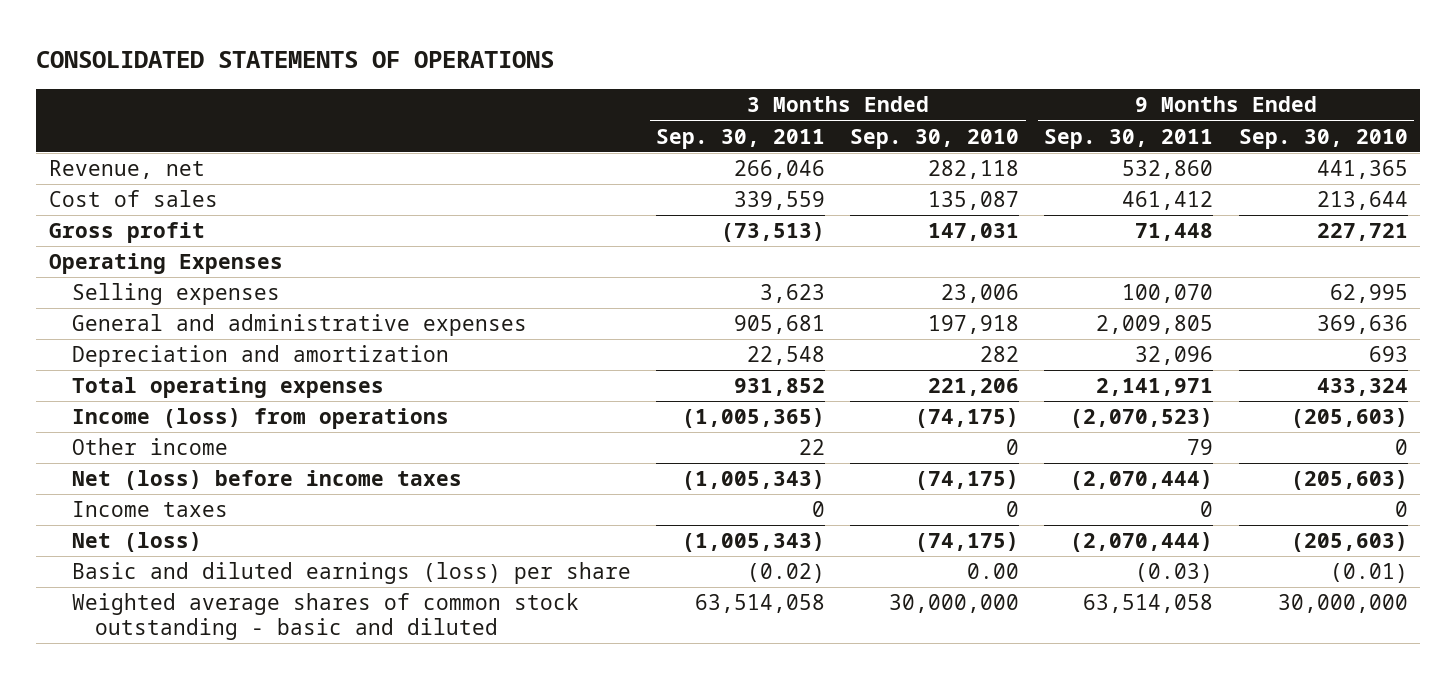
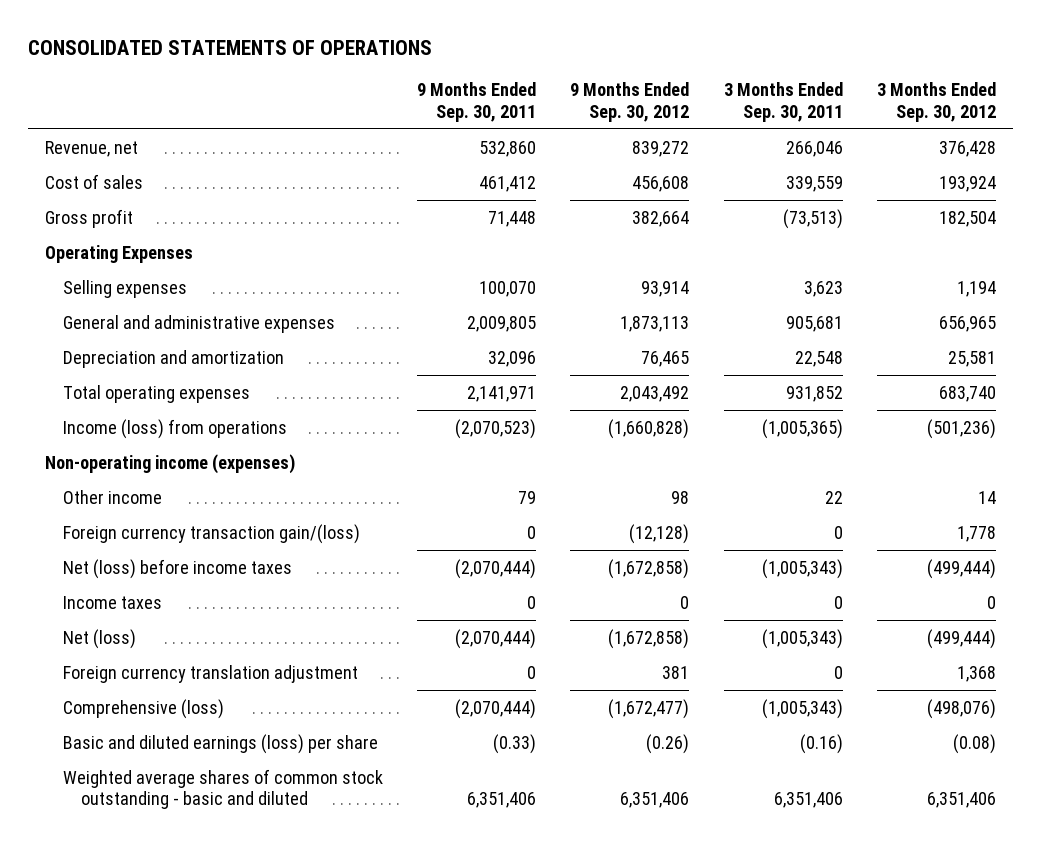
[850,128,1020,149] Sep. 30, 2010 -> none
[1238,128,1408,149] Sep. 30, 2010 -> none
none -> [570,82,690,122] 9 Months Ended Sep. 30, 2012
none -> [876,82,996,122] 3 Months Ended Sep. 30, 2012
none -> [44,453,295,474] Non-operating income (expenses)
none -> [62,523,360,544] Foreign currency transaction gain/(loss)
none -> [62,664,358,683] Foreign currency translation adjustment
none -> [62,698,224,719] Comprehensive (loss)
[747,563,826,584] (0.02) -> [799,733,843,754] (0.16)
[1135,563,1214,584] (0.03) -> [493,733,537,754] (0.33)
[695,594,826,614] 63,514,058 -> [773,792,843,809] 6,351,406
[1083,594,1214,614] 63,514,058 -> [467,792,537,809] 6,351,406

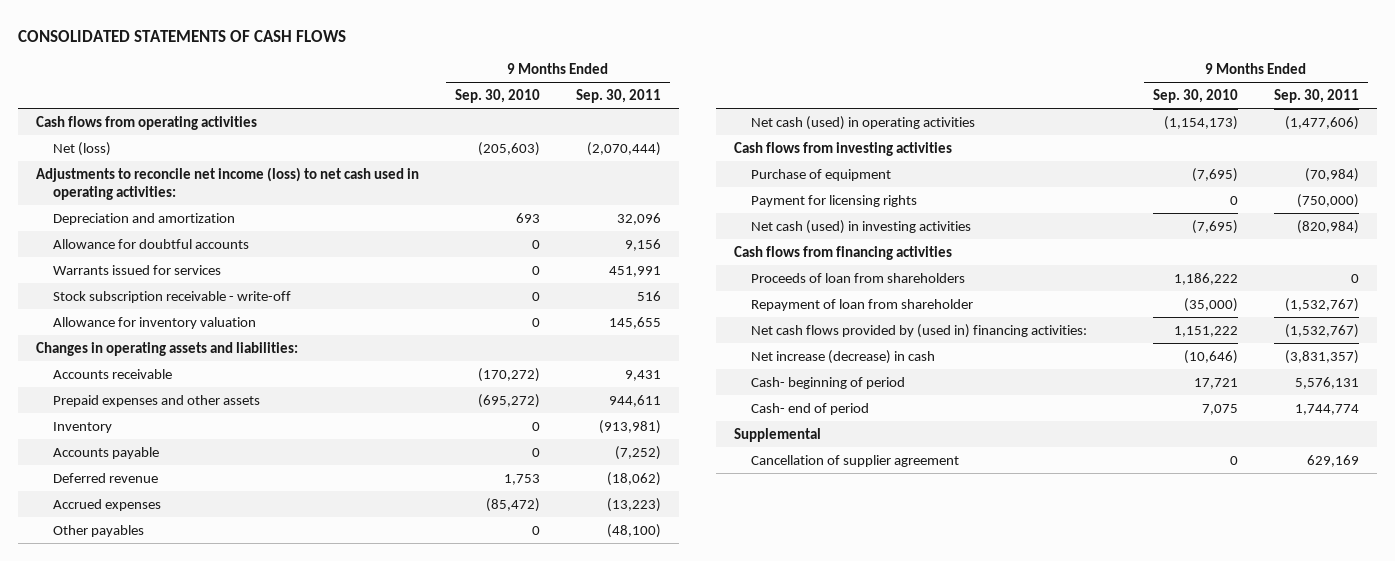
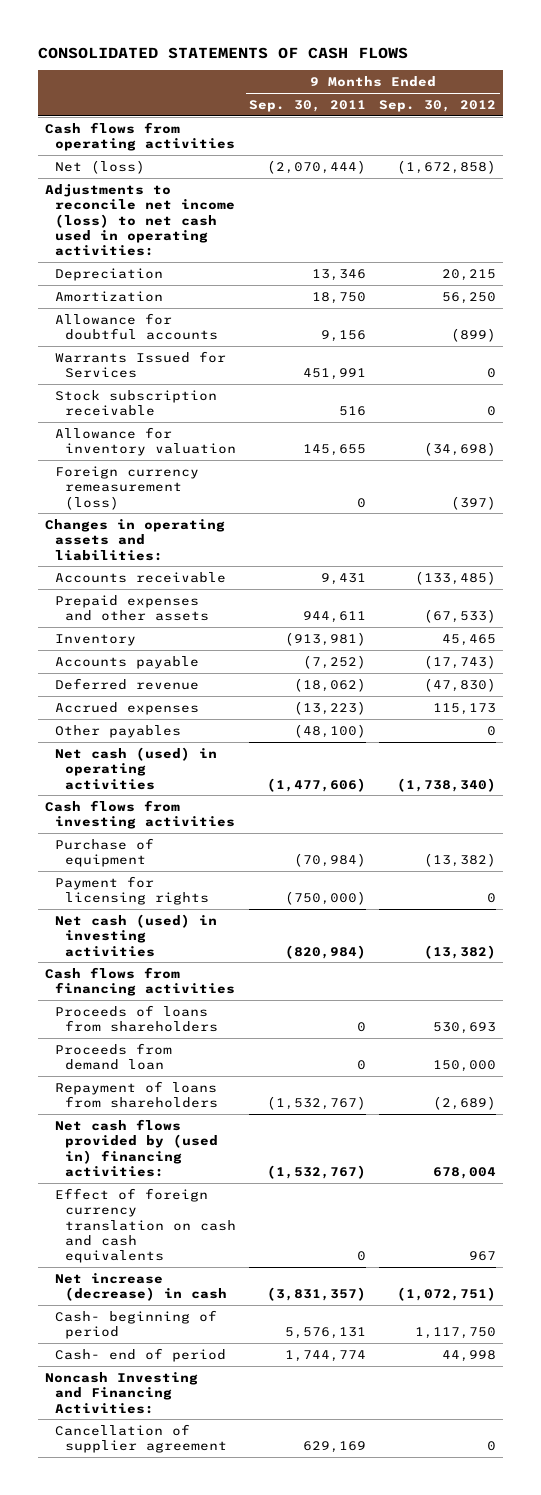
[455,89,541,104] Sep. 30, 2010 -> none
none -> [379,99,497,112] Sep. 30, 2012
[52,212,235,225] Depreciation and amortization -> none
none -> [54,267,163,281] Depreciation
none -> [54,290,163,302] Amortization
[52,264,221,275] Warrants issued for services -> [54,350,226,379] Warrants Issued for Services
[52,290,291,303] Stock subscription receivable - write-off -> [54,389,217,417] Stock subscription receivable
none -> [54,465,199,510] Foreign currency remeasurement (loss)
[750,272,965,283] Proceeds of loan from shareholders -> [54,1004,219,1033] Proceeds of loans from shareholders
none -> [54,1042,172,1071] Proceeds from demand loan
[750,298,973,311] Repayment of loan from shareholder -> [54,1080,219,1109] Repayment of loans from shareholders
none -> [54,1187,237,1264] Effect of foreign currency translation on cash and cash equivalents
[734,427,822,442] Supplemental -> [44,1371,198,1414] Noncash Investing and Financing Activities:

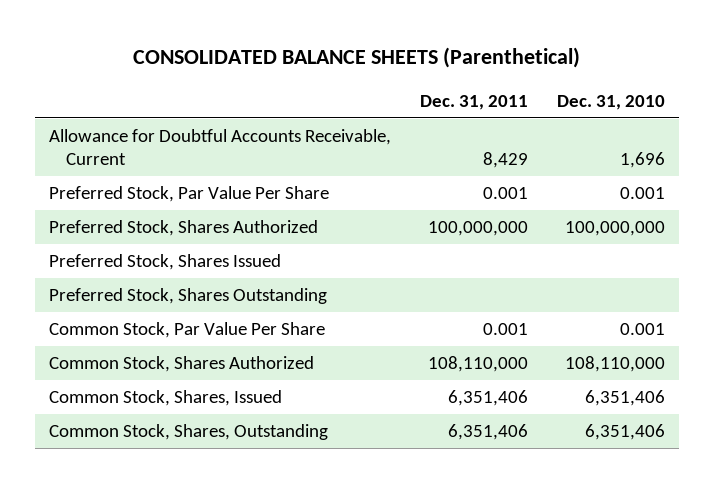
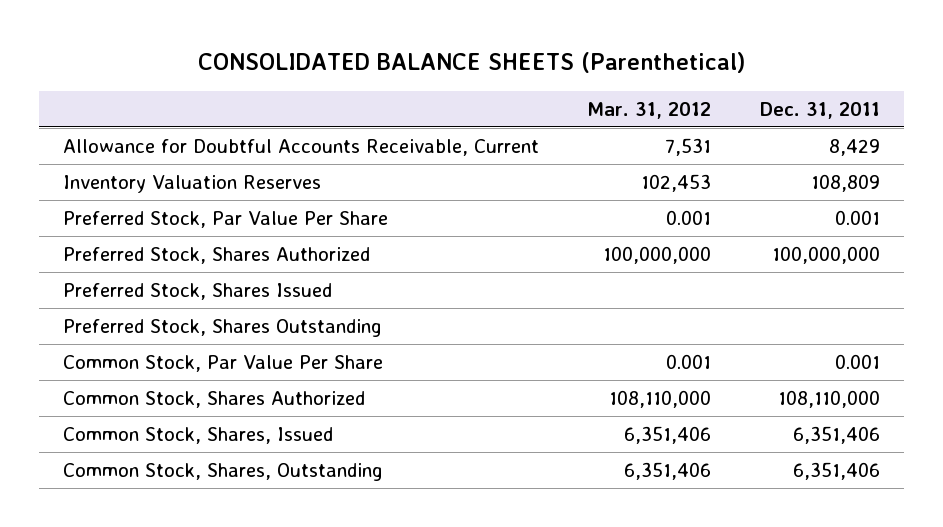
[556,94,665,110] Dec. 31, 2010 -> none
none -> [587,101,712,119] Mar. 31, 2012
none -> [62,174,321,193] Inventory Valuation Reserves

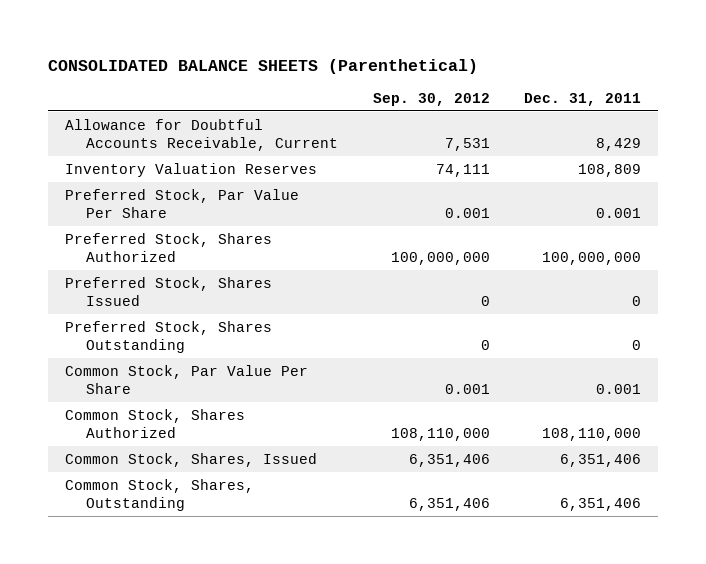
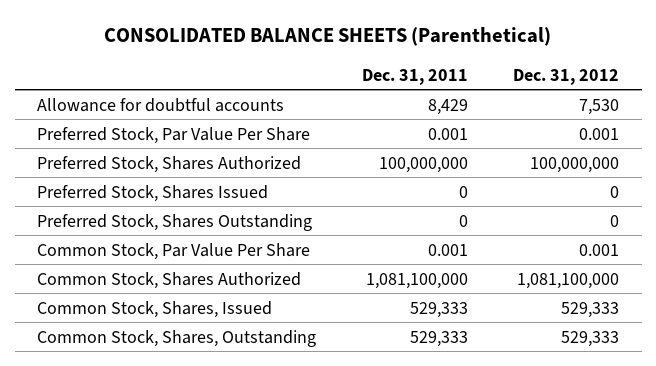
[372,92,490,106] Sep. 30, 2012 -> none
none -> [513,68,620,85] Dec. 31, 2012
[65,162,318,177] Inventory Valuation Reserves -> none
[65,118,339,151] Allowance for Doubtful Accounts Receivable, Current -> [37,97,285,112] Allowance for doubtful accounts
[542,427,642,441] 108,110,000 -> [365,272,468,289] 1,081,100,000
[560,453,642,467] 6,351,406 -> [409,301,468,318] 529,333
[560,497,642,511] 6,351,406 -> [409,330,468,347] 529,333

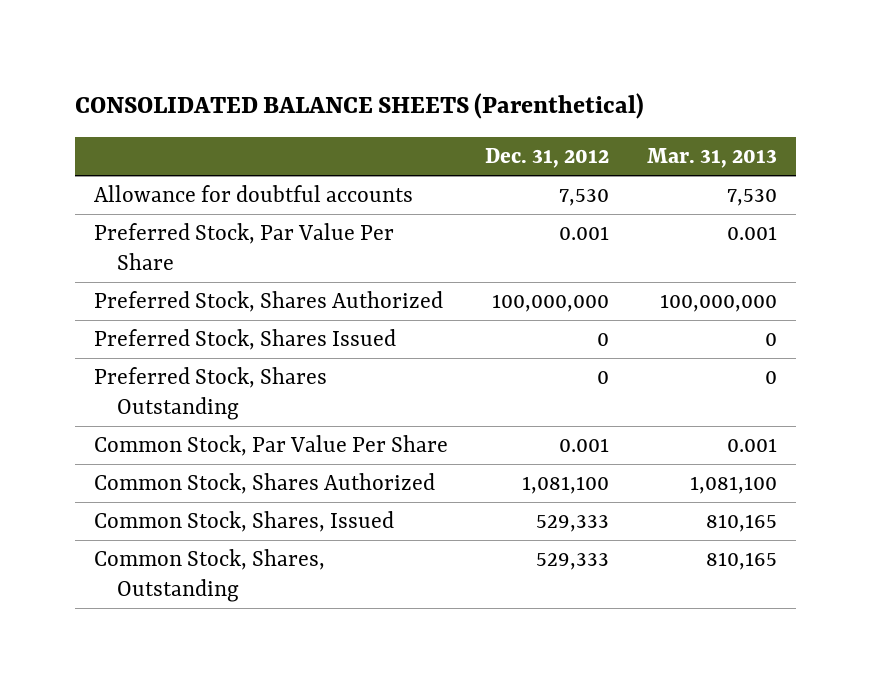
[361,68,468,85] Dec. 31, 2011 -> none
none -> [647,148,778,169] Mar. 31, 2013
[517,272,620,289] 1,081,100,000 -> [522,476,610,495] 1,081,100

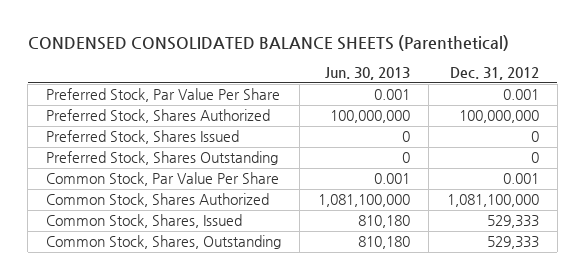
[74,92,644,119] CONSOLIDATED BALANCE SHEETS (Parenthetical) -> [27,35,509,52] CONDENSED CONSOLIDATED BALANCE SHEETS (Parenthetical)
[647,148,778,169] Mar. 31, 2013 -> none
none -> [325,66,411,80] Jun. 30, 2013
[93,185,413,203] Allowance for doubtful accounts -> none
[522,476,610,495] 1,081,100 -> [446,194,539,208] 1,081,100,000

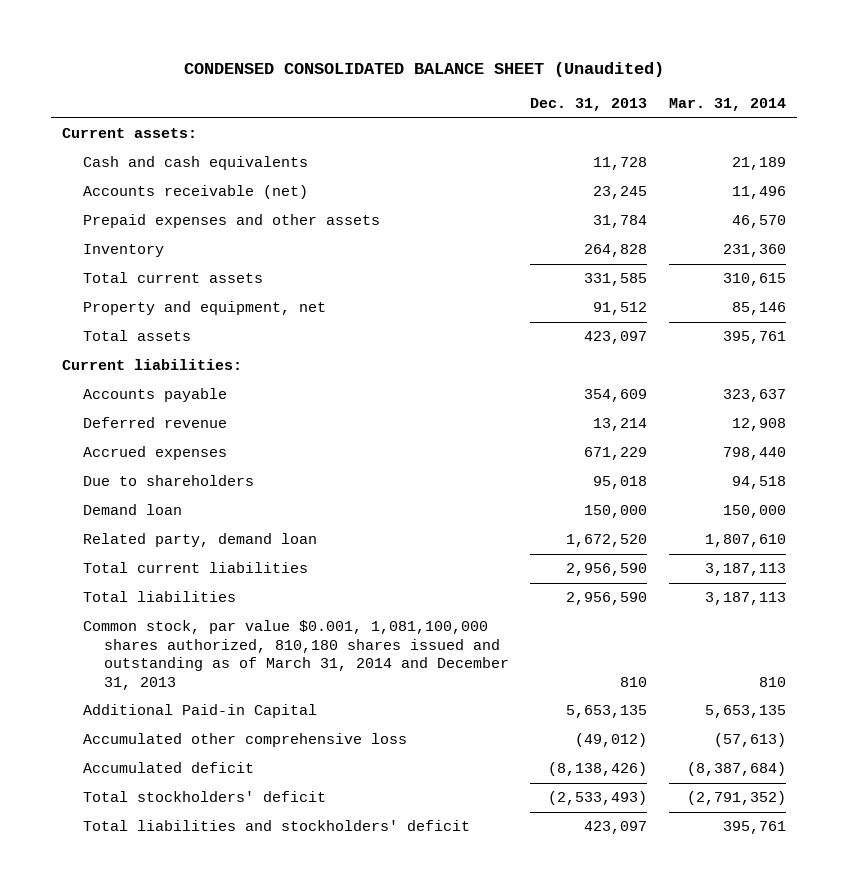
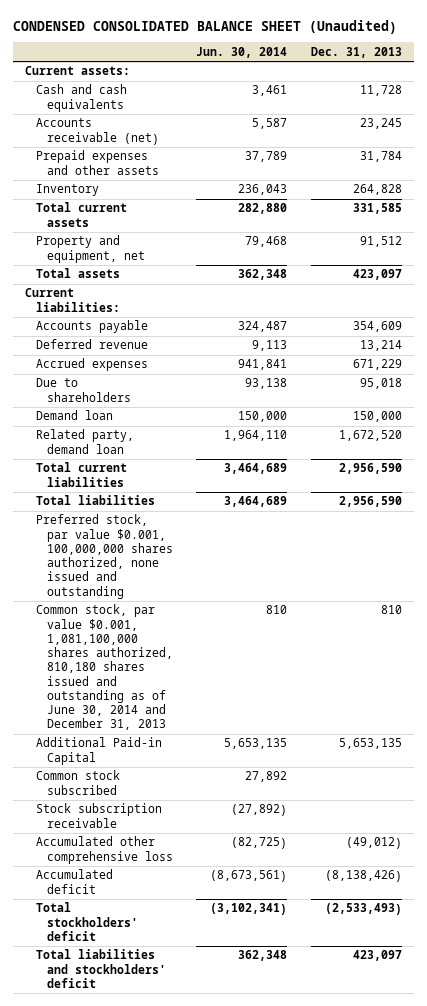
[669,98,787,112] Mar. 31, 2014 -> none
none -> [196,46,288,58] Jun. 30, 2014
none -> [35,514,173,599] Preferred stock, par value $0.001, 100,000,000 shares authorized, none issued and outstanding
[82,620,509,691] Common stock, par value $0.001, 1,081,100,000 shares authorized, 810,180 shares issued and outstanding as of March 31, 2014 and December 31, 2013 -> [35,604,173,731] Common stock, par value $0.001, 1,081,100,000 shares authorized, 810,180 shares issued and outstanding as of June 30, 2014 and December 31, 2013
none -> [35,770,120,795] Common stock subscribed
none -> [35,803,162,828] Stock subscription receivable

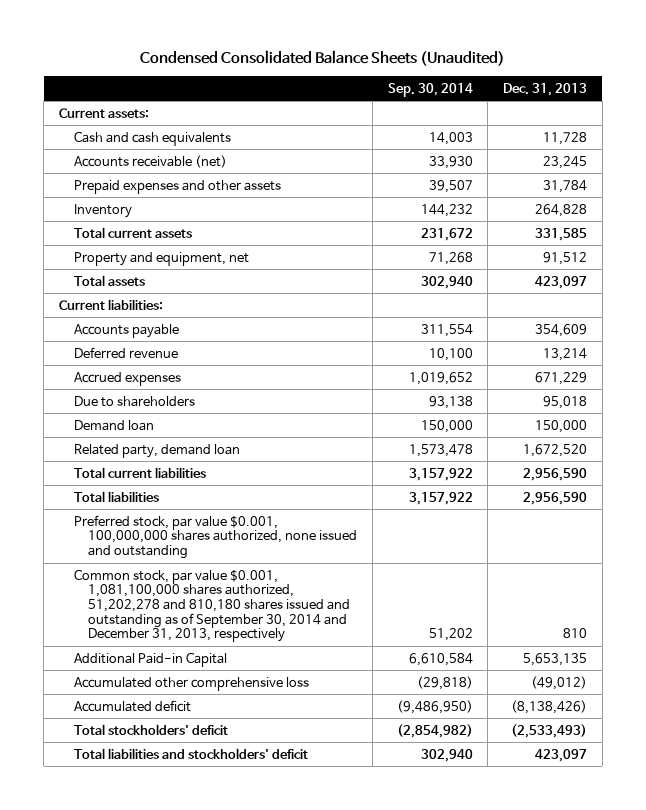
[13,20,398,35] CONDENSED CONSOLIDATED BALANCE SHEET (Unaudited) -> [140,50,506,67] Condensed Consolidated Balance Sheets (Unaudited)
[196,46,288,58] Jun. 30, 2014 -> none
none -> [387,82,473,97] Sep. 30, 2014
[35,604,173,731] Common stock, par value $0.001, 1,081,100,000 shares authorized, 810,180 shares issued and outstanding as of June 30, 2014 and December 31, 2013 -> [73,568,351,643] Common stock, par value $0.001, 1,081,100,000 shares authorized, 51,202,278 and 810,180 shares issued and outstanding as of September 30, 2014 and December 31, 2013, respectively
[35,770,120,795] Common stock subscribed -> none
[35,803,162,828] Stock subscription receivable -> none

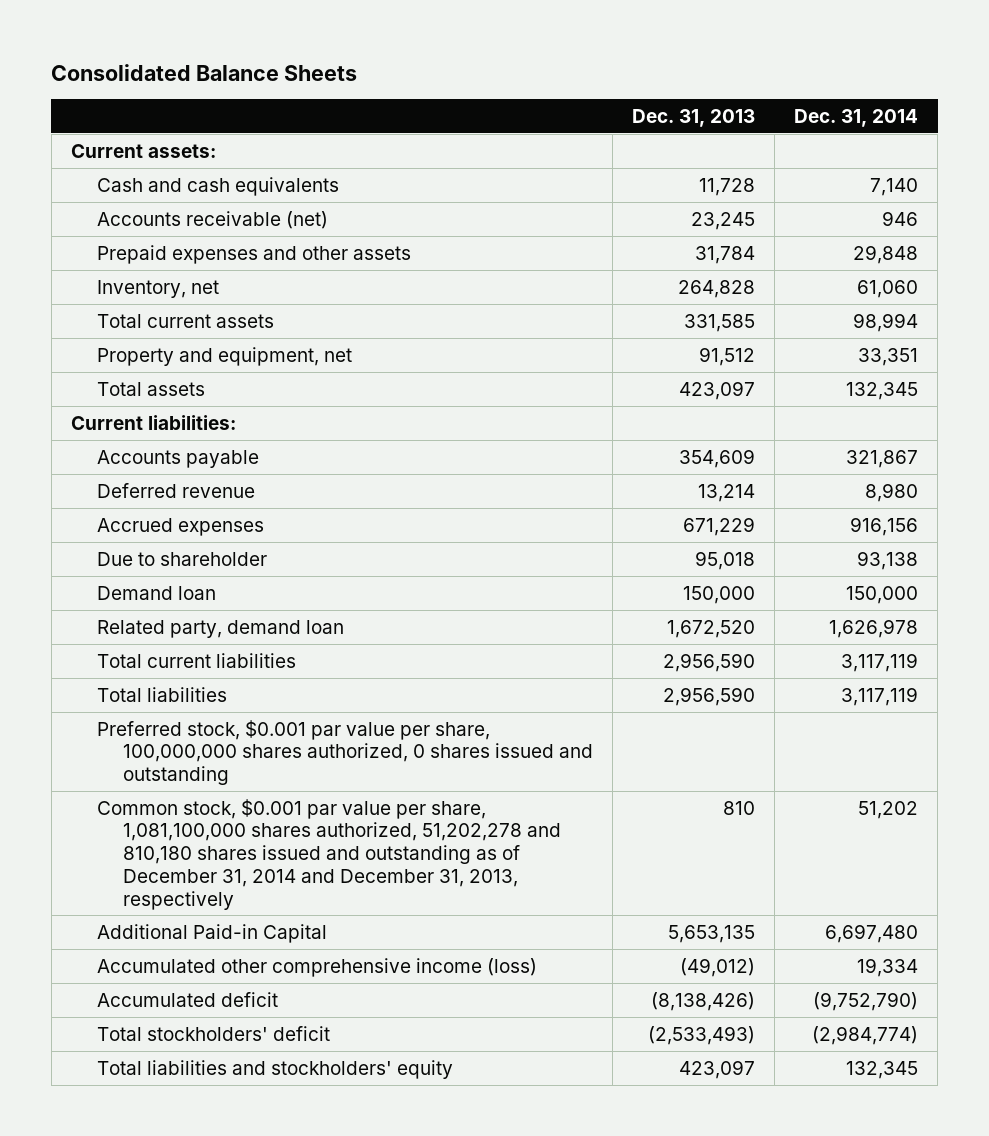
[140,50,506,67] Condensed Consolidated Balance Sheets (Unaudited) -> [51,63,358,81] Consolidated Balance Sheets
[387,82,473,97] Sep. 30, 2014 -> none
none -> [794,109,919,128] Dec. 31, 2014
[73,203,132,218] Inventory -> [96,279,219,298] Inventory, net
[73,395,195,407] Due to shareholders -> [96,551,267,566] Due to shareholder
[73,514,358,560] Preferred stock, par value $0.001, 100,000,000 shares authorized, none issued and outstanding -> [96,719,593,786] Preferred stock, $0.001 par value per share, 100,000,000 shares authorized, 0 shares issued and outstanding
[73,568,351,643] Common stock, par value $0.001, 1,081,100,000 shares authorized, 51,202,278 and 810,180 shares issued and outstanding as of September 30, 2014 and December 31, 2013, respectively -> [96,798,561,910] Common stock, $0.001 par value per share, 1,081,100,000 shares authorized, 51,202,278 and 810,180 shares issued and outstanding as of December 31, 2014 and December 31, 2013, respectively
[73,676,309,691] Accumulated other comprehensive loss -> [96,957,537,977] Accumulated other comprehensive income (loss)
[73,747,308,759] Total liabilities and stockholders' deficit -> [96,1059,453,1079] Total liabilities and stockholders' equity

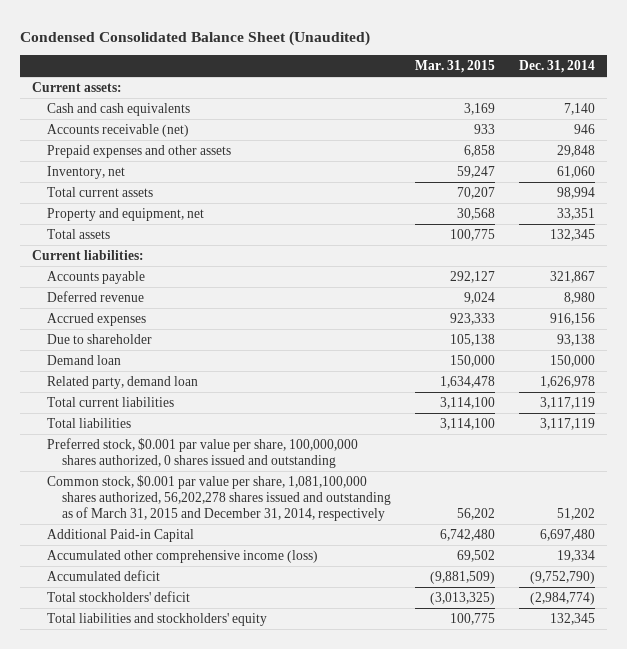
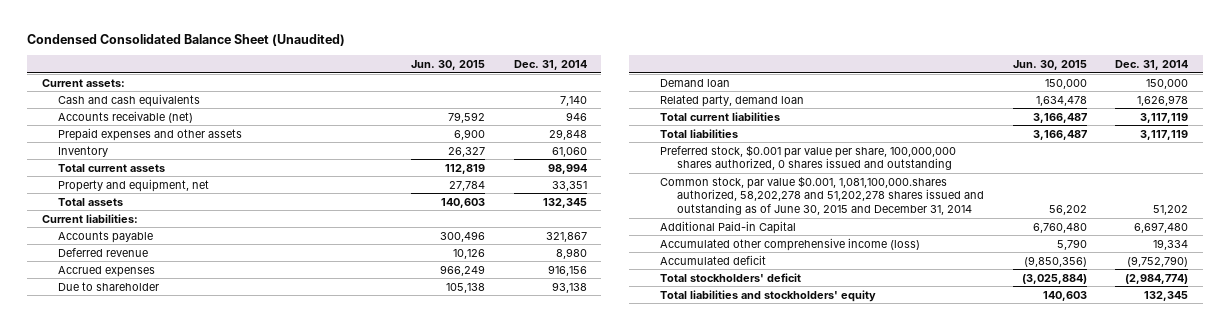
[414,60,495,74] Mar. 31, 2015 -> none
none -> [410,59,485,70] Jun. 30, 2015
[47,165,126,179] Inventory, net -> [58,145,109,157] Inventory
[47,474,391,522] Common stock, $0.001 par value per share, 1,081,100,000 shares authorized, 56,202,278 shares issued and outstanding as of March 31, 2015 and December 31, 2014, respectively -> [659,175,984,216] Common stock, par value $0.001, 1,081,100,000.shares authorized, 58,202,278 and 51,202,278 shares issued and outstanding as of June 30, 2015 and December 31, 2014

